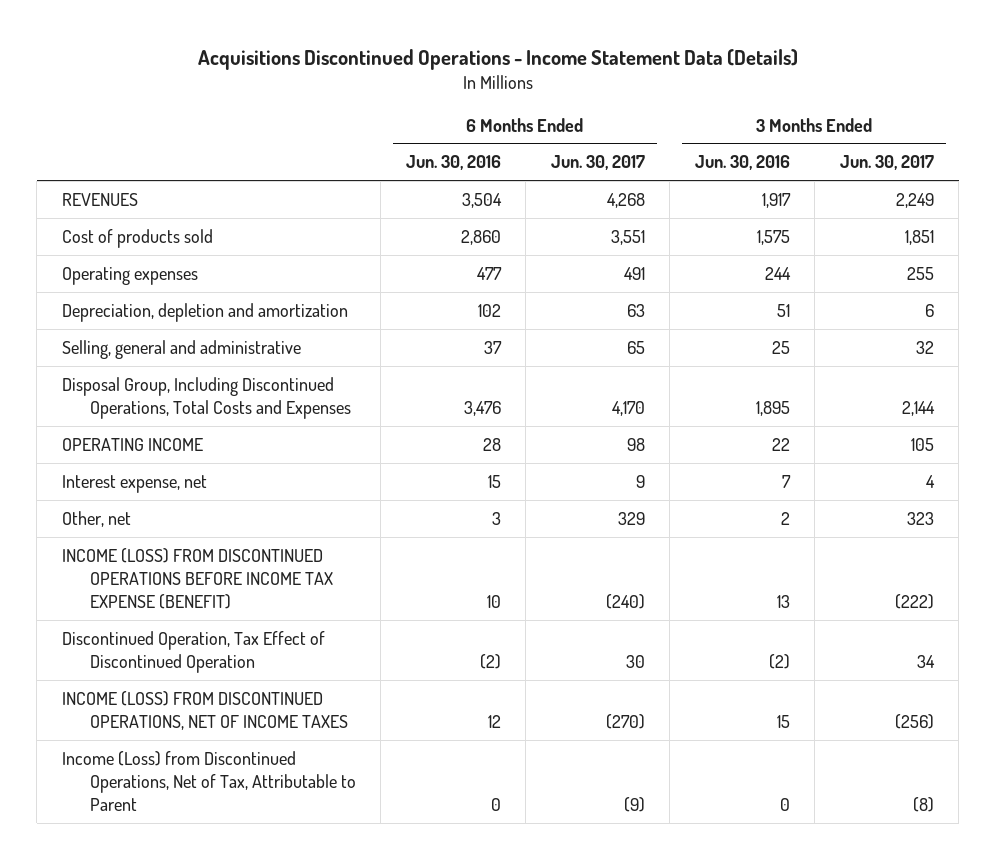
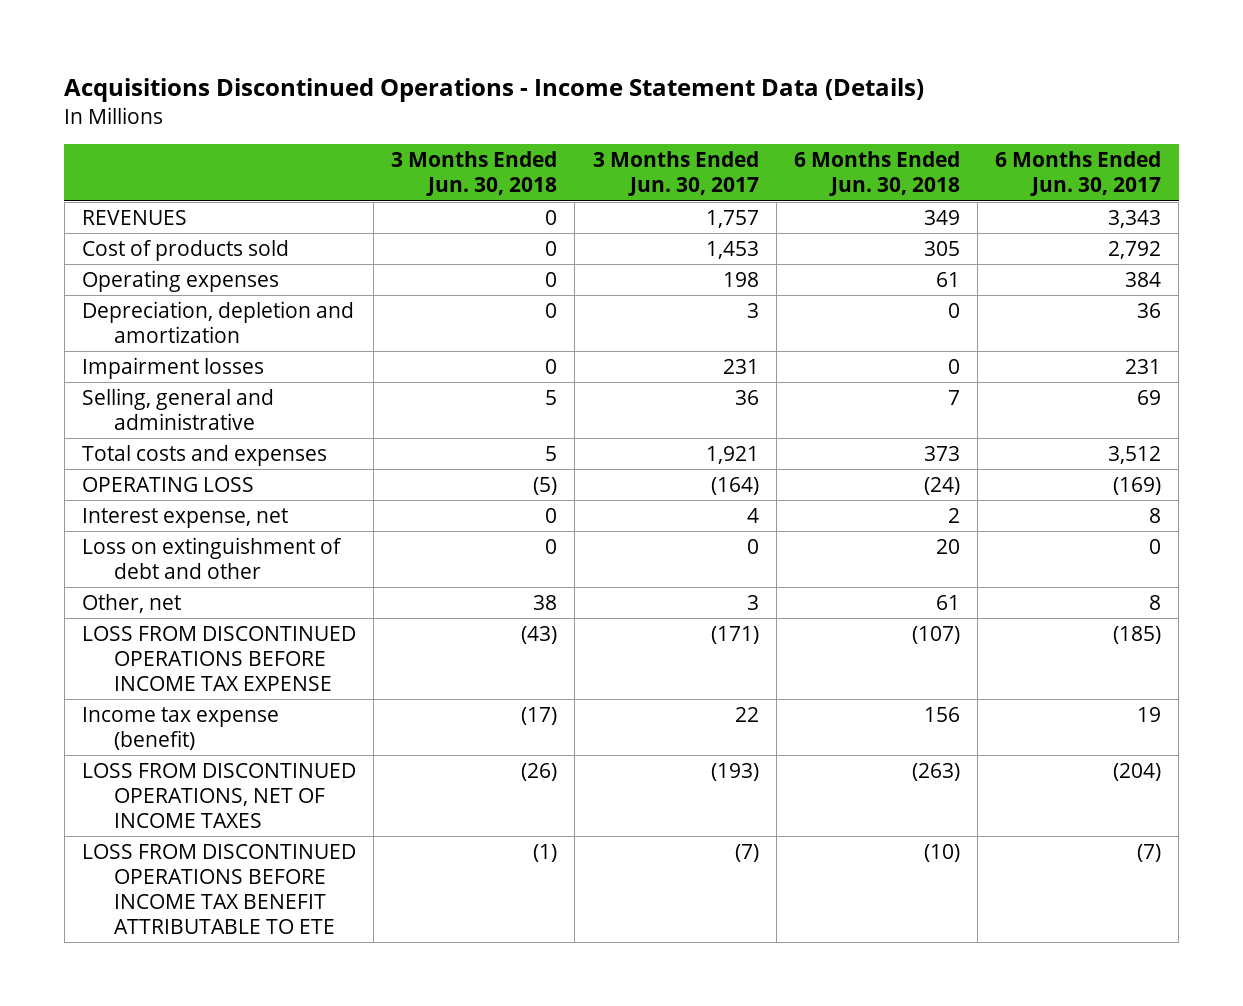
[405,155,501,171] Jun. 30, 2016 -> none
[694,155,790,171] Jun. 30, 2016 -> none
none -> [391,151,558,197] 3 Months Ended Jun. 30, 2018
none -> [793,151,960,197] 6 Months Ended Jun. 30, 2018
[61,630,325,674] Discontinued Operation, Tax Effect of Discontinued Operation -> none
[606,192,645,208] 4,268 -> [1108,209,1162,228] 3,343
[895,192,934,208] 2,249 -> [705,209,759,228] 1,757
[610,229,645,245] 3,551 -> [1108,240,1162,259] 2,792
[904,229,934,245] 1,851 -> [705,240,759,259] 1,453
[623,266,645,280] 491 -> [1125,271,1162,287] 384
[906,266,934,280] 255 -> [722,271,759,287] 198
[626,303,645,317] 63 -> [1137,302,1162,318] 36
[924,303,934,317] 6 -> [746,302,759,318] 3
none -> [81,356,264,379] Impairment losses
[626,340,645,354] 65 -> [1137,389,1162,405] 69
[915,340,934,354] 32 -> [734,389,759,405] 36
[61,376,351,420] Disposal Group, Including Discontinued Operations, Total Costs and Expenses -> [81,444,327,466] Total costs and expenses
[611,401,645,417] 4,170 -> [1108,445,1162,464] 3,512
[901,401,935,417] 2,144 -> [705,445,759,464] 1,921
[61,437,203,451] OPERATING INCOME -> [81,476,254,492] OPERATING LOSS
[626,437,645,451] 98 -> [1113,476,1162,495] (169)
[910,437,934,451] 105 -> [710,476,759,495] (164)
[635,474,645,488] 9 -> [1149,507,1162,523] 8
none -> [81,536,342,579] Loss on extinguishment of debt and other
[617,511,645,525] 329 -> [1149,594,1162,610] 8
[906,511,934,525] 323 -> [746,594,759,610] 3
[61,547,333,610] INCOME (LOSS) FROM DISCONTINUED OPERATIONS BEFORE INCOME TAX EXPENSE (BENEFIT) -> [81,625,356,691] LOSS FROM DISCONTINUED OPERATIONS BEFORE INCOME TAX EXPENSE
[605,594,645,610] (240) -> [1113,625,1162,644] (185)
[894,594,934,610] (222) -> [710,625,759,644] (171)
none -> [81,706,279,750] Income tax expense (benefit)
[61,690,348,731] INCOME (LOSS) FROM DISCONTINUED OPERATIONS, NET OF INCOME TAXES -> [81,762,356,828] LOSS FROM DISCONTINUED OPERATIONS, NET OF INCOME TAXES
[605,714,645,730] (270) -> [1113,762,1162,781] (204)
[894,714,934,730] (256) -> [710,762,759,781] (193)
[61,750,356,812] Income (Loss) from Discontinued Operations, Net of Tax, Attributable to Parent -> [81,843,356,934] LOSS FROM DISCONTINUED OPERATIONS BEFORE INCOME TAX BENEFIT ATTRIBUTABLE TO ETE
[623,797,645,813] (9) -> [1137,843,1162,862] (7)
[912,797,934,813] (8) -> [734,843,759,862] (7)

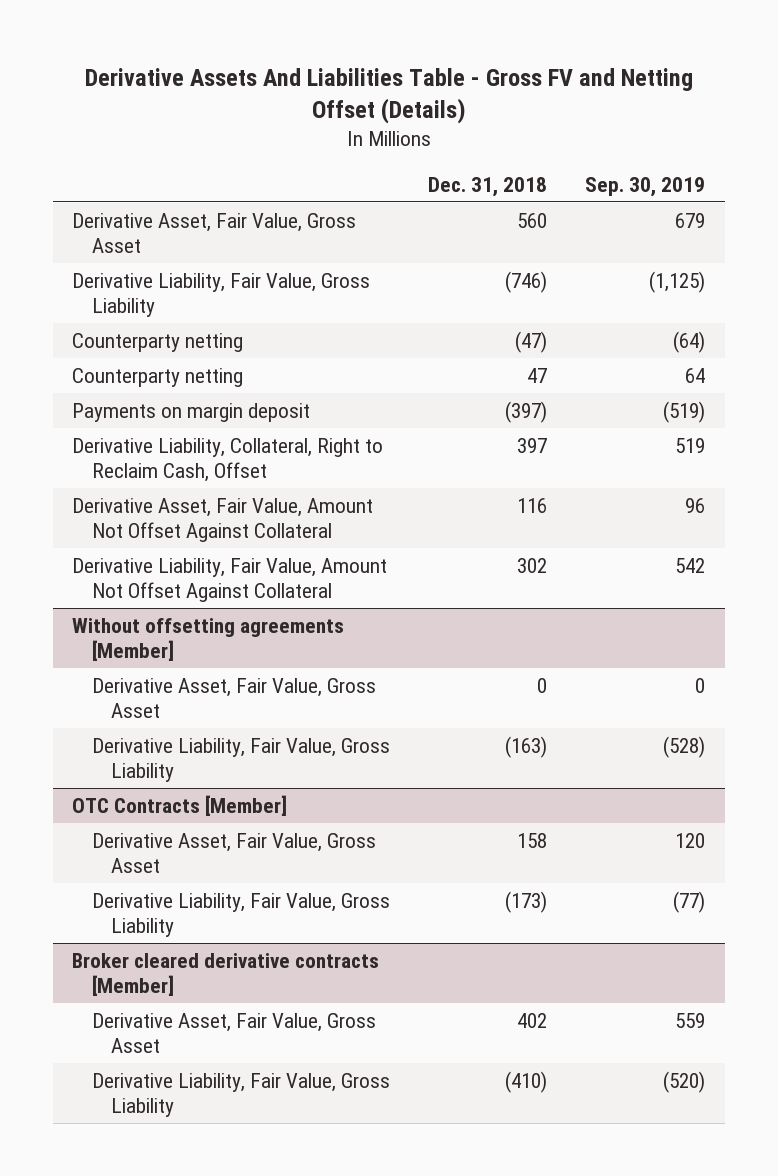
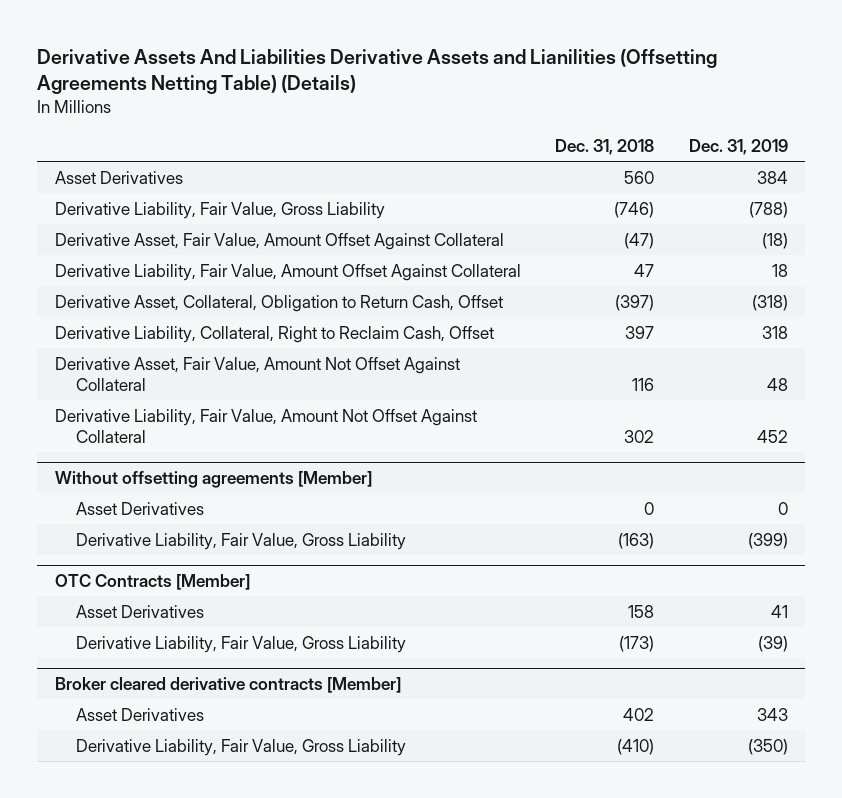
[84,67,693,124] Derivative Assets And Liabilities Table - Gross FV and Netting Offset (Details) -> [37,48,718,95] Derivative Assets And Liabilities Derivative Assets and Lianilities (Offsetting Agreements Netting Table) (Details)
[585,176,706,197] Sep. 30, 2019 -> none
none -> [688,138,788,155] Dec. 31, 2019
[72,212,357,253] Derivative Asset, Fair Value, Gross Asset -> [54,170,183,184] Asset Derivatives
[72,332,244,352] Counterparty netting -> [54,232,504,250] Derivative Asset, Fair Value, Amount Offset Against Collateral
[72,367,244,387] Counterparty netting -> [54,263,521,281] Derivative Liability, Fair Value, Amount Offset Against Collateral
[72,402,311,422] Payments on margin deposit -> [54,294,503,312] Derivative Asset, Collateral, Obligation to Return Cash, Offset
[91,677,376,718] Derivative Asset, Fair Value, Gross Asset -> [76,501,205,515] Asset Derivatives
[91,832,376,873] Derivative Asset, Fair Value, Gross Asset -> [76,604,205,618] Asset Derivatives
[91,1012,376,1053] Derivative Asset, Fair Value, Gross Asset -> [76,707,205,721] Asset Derivatives

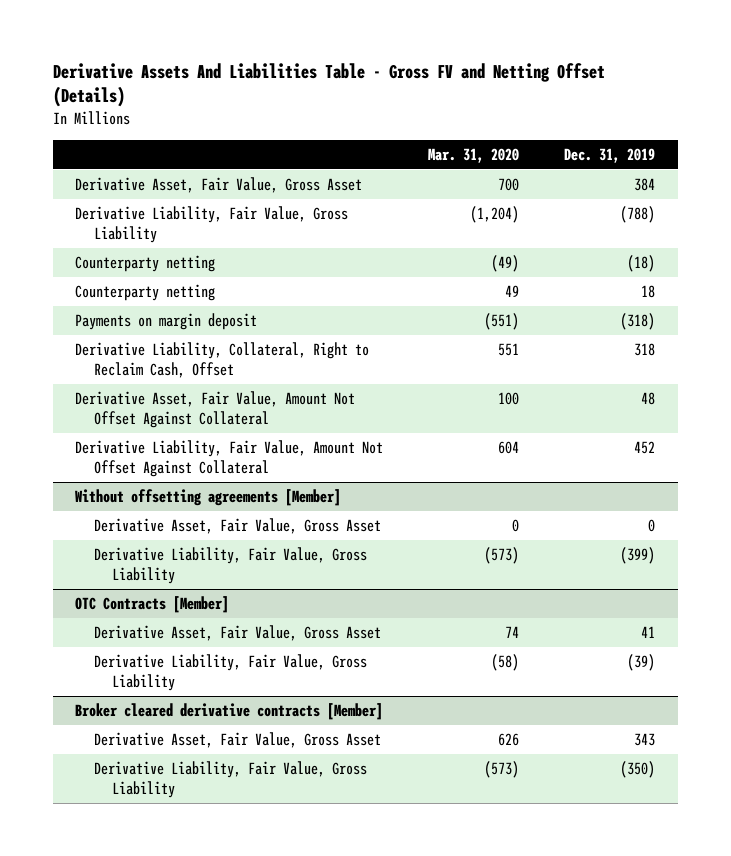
[37,48,718,95] Derivative Assets And Liabilities Derivative Assets and Lianilities (Offsetting Agreements Netting Table) (Details) -> [53,62,606,108] Derivative Assets And Liabilities Table - Gross FV and Netting Offset (Details)
[555,138,655,155] Dec. 31, 2018 -> none
none -> [428,147,520,163] Mar. 31, 2020
[54,170,183,184] Asset Derivatives -> [75,177,363,194] Derivative Asset, Fair Value, Gross Asset
[54,232,504,250] Derivative Asset, Fair Value, Amount Offset Against Collateral -> [75,255,216,273] Counterparty netting
[54,263,521,281] Derivative Liability, Fair Value, Amount Offset Against Collateral -> [75,284,216,302] Counterparty netting
[54,294,503,312] Derivative Asset, Collateral, Obligation to Return Cash, Offset -> [75,313,258,331] Payments on margin deposit
[76,501,205,515] Asset Derivatives -> [93,518,381,535] Derivative Asset, Fair Value, Gross Asset
[76,604,205,618] Asset Derivatives -> [93,625,381,642] Derivative Asset, Fair Value, Gross Asset
[76,707,205,721] Asset Derivatives -> [93,732,381,749] Derivative Asset, Fair Value, Gross Asset

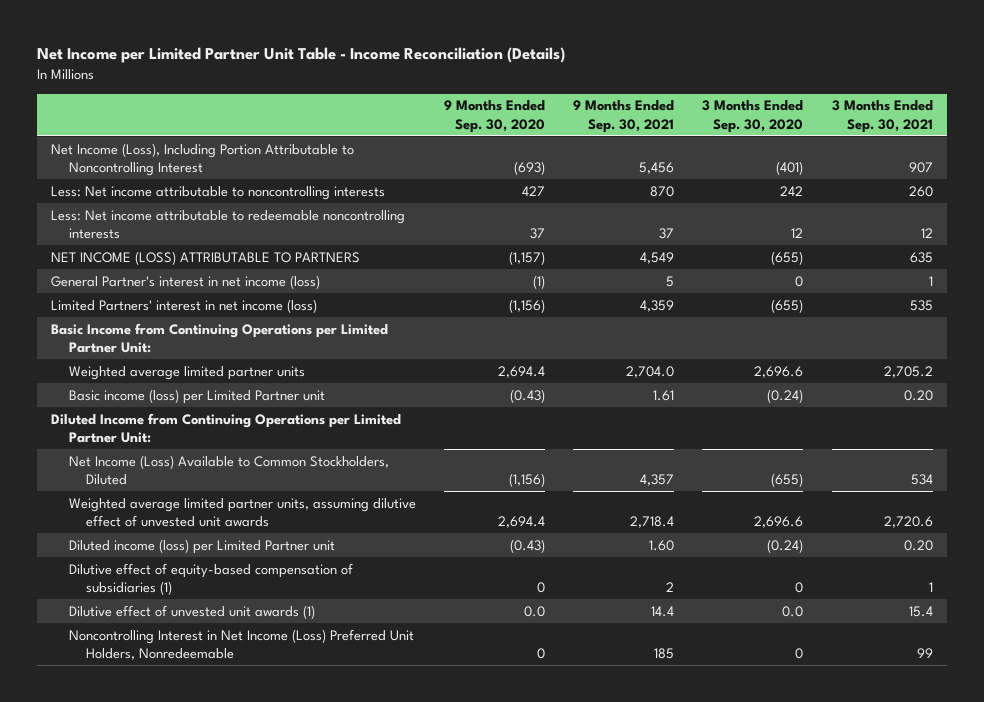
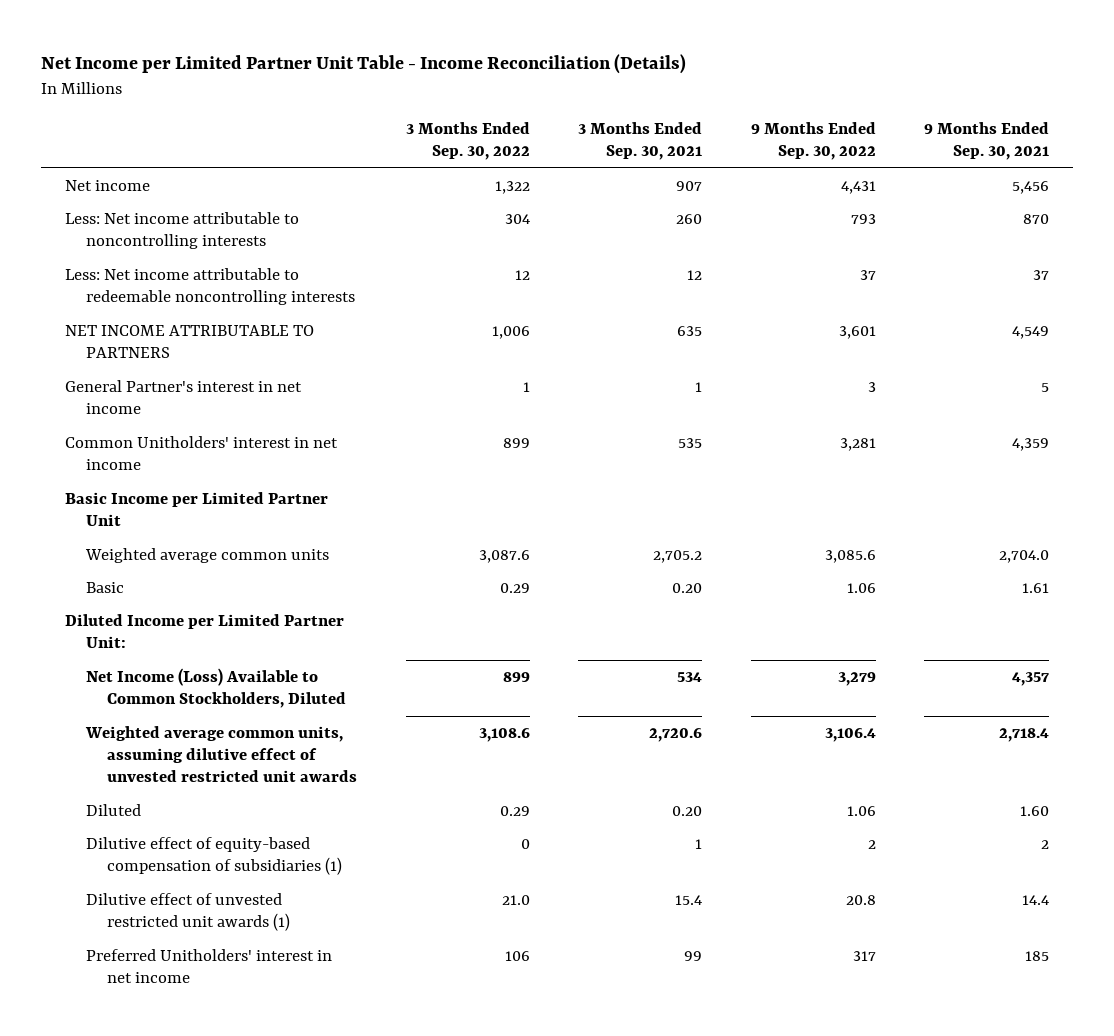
[443,100,545,133] 9 Months Ended Sep. 30, 2020 -> none
[702,100,804,133] 3 Months Ended Sep. 30, 2020 -> none
none -> [405,122,530,161] 3 Months Ended Sep. 30, 2022
none -> [750,122,876,161] 9 Months Ended Sep. 30, 2022
[50,142,354,176] Net Income (Loss), Including Portion Attributable to Noncontrolling Interest -> [64,179,150,191] Net income
[50,250,360,265] NET INCOME (LOSS) ATTRIBUTABLE TO PARTNERS -> [64,324,314,359] NET INCOME ATTRIBUTABLE TO PARTNERS
[50,274,320,289] General Partner's interest in net income (loss) -> [64,379,302,415] General Partner's interest in net income
[50,298,317,313] Limited Partners' interest in net income (loss) -> [64,435,338,471] Common Unitholders' interest in net income
[50,322,388,353] Basic Income from Continuing Operations per Limited Partner Unit: -> [64,491,328,527] Basic Income per Limited Partner Unit
[68,365,305,380] Weighted average limited partner units -> [85,547,330,563] Weighted average common units
[68,388,325,404] Basic income (loss) per Limited Partner unit -> [86,581,125,593] Basic
[50,412,401,443] Diluted Income from Continuing Operations per Limited Partner Unit: -> [64,613,344,649] Diluted Income per Limited Partner Unit:
[68,497,416,527] Weighted average limited partner units, assuming dilutive effect of unvested unit awards -> [85,725,358,783] Weighted average common units, assuming dilutive effect of unvested restricted unit awards
[68,538,335,554] Diluted income (loss) per Limited Partner unit -> [86,803,142,816] Diluted
[68,604,315,619] Dilutive effect of unvested unit awards (1) -> [86,892,291,932] Dilutive effect of unvested restricted unit awards (1)
[68,628,414,660] Noncontrolling Interest in Net Income (Loss) Preferred Unit Holders, Nonredeemable -> [86,948,333,984] Preferred Unitholders' interest in net income

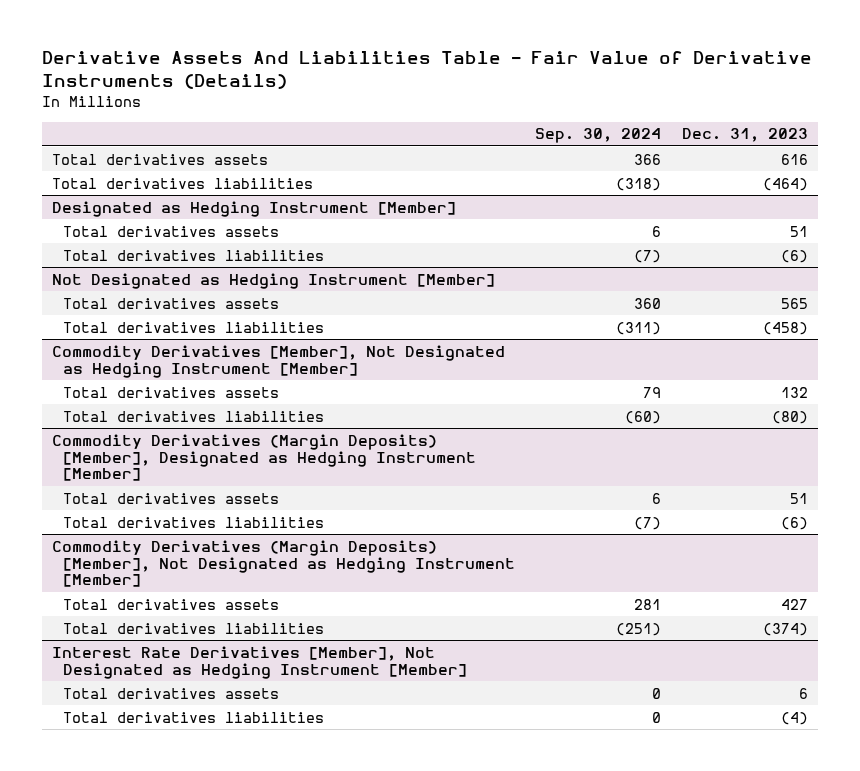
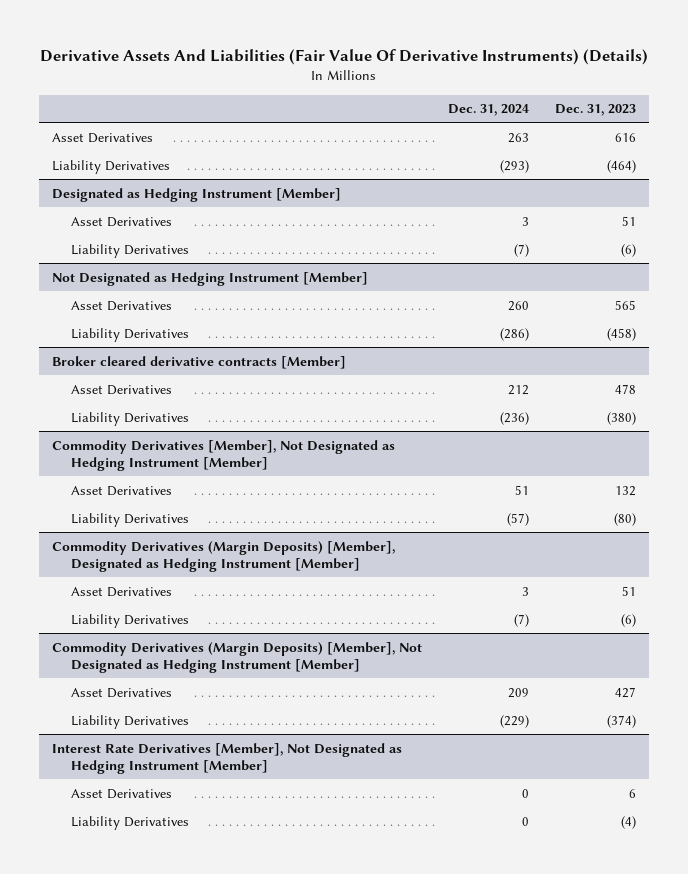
[41,51,812,90] Derivative Assets And Liabilities Table - Fair Value of Derivative Instruments (Details) -> [39,49,648,66] Derivative Assets And Liabilities (Fair Value Of Derivative Instruments) (Details)
[535,128,662,144] Sep. 30, 2024 -> none
none -> [447,104,529,117] Dec. 31, 2024
[51,153,268,165] Total derivatives assets -> [52,132,154,143] Asset Derivatives
[51,177,313,189] Total derivatives liabilities -> [52,159,171,174] Liability Derivatives
[62,225,279,237] Total derivatives assets -> [70,216,172,227] Asset Derivatives
[62,249,324,261] Total derivatives liabilities -> [70,243,189,258] Liability Derivatives
[62,297,279,309] Total derivatives assets -> [70,300,172,311] Asset Derivatives
[62,321,324,333] Total derivatives liabilities -> [70,327,189,342] Liability Derivatives
none -> [52,355,347,369] Broker cleared derivative contracts [Member]
none -> [70,384,172,395] Asset Derivatives
none -> [70,411,189,426] Liability Derivatives
[62,386,279,398] Total derivatives assets -> [70,485,172,496] Asset Derivatives
[62,410,324,422] Total derivatives liabilities -> [70,512,189,527] Liability Derivatives
[62,492,279,504] Total derivatives assets -> [70,586,172,597] Asset Derivatives
[62,516,324,528] Total derivatives liabilities -> [70,613,189,628] Liability Derivatives
[62,598,279,610] Total derivatives assets -> [70,687,172,698] Asset Derivatives
[62,622,324,634] Total derivatives liabilities -> [70,714,189,729] Liability Derivatives
[62,687,279,699] Total derivatives assets -> [70,788,172,799] Asset Derivatives
[62,711,324,723] Total derivatives liabilities -> [70,815,189,830] Liability Derivatives

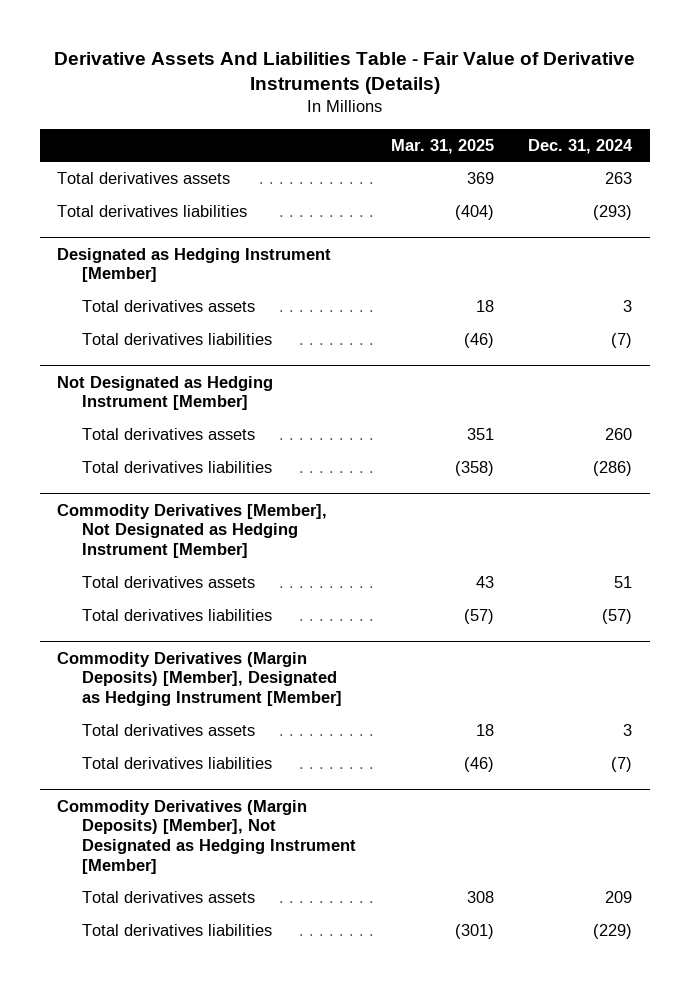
[39,49,648,66] Derivative Assets And Liabilities (Fair Value Of Derivative Instruments) (Details) -> [53,52,635,95] Derivative Assets And Liabilities Table - Fair Value of Derivative Instruments (Details)
[554,104,636,117] Dec. 31, 2023 -> none
none -> [390,138,494,154] Mar. 31, 2025
[52,132,154,143] Asset Derivatives -> [56,171,230,184] Total derivatives assets
[52,159,171,174] Liability Derivatives -> [56,204,247,217] Total derivatives liabilities
[70,216,172,227] Asset Derivatives -> [82,299,256,312] Total derivatives assets
[70,243,189,258] Liability Derivatives -> [82,332,273,345] Total derivatives liabilities
[52,355,347,369] Broker cleared derivative contracts [Member] -> none
[70,384,172,395] Asset Derivatives -> none
[70,411,189,426] Liability Derivatives -> none
[70,300,172,311] Asset Derivatives -> [82,427,256,440] Total derivatives assets
[70,327,189,342] Liability Derivatives -> [82,460,273,473] Total derivatives liabilities
[70,485,172,496] Asset Derivatives -> [82,575,256,588] Total derivatives assets
[70,512,189,527] Liability Derivatives -> [82,608,273,621] Total derivatives liabilities
[70,586,172,597] Asset Derivatives -> [82,723,256,736] Total derivatives assets
[70,613,189,628] Liability Derivatives -> [82,756,273,769] Total derivatives liabilities
[52,742,403,774] Interest Rate Derivatives [Member], Not Designated as Hedging Instrument [Member] -> none
[70,788,172,799] Asset Derivatives -> none
[70,815,189,830] Liability Derivatives -> none
[70,687,172,698] Asset Derivatives -> [82,890,256,903] Total derivatives assets
[70,714,189,729] Liability Derivatives -> [82,923,273,936] Total derivatives liabilities

